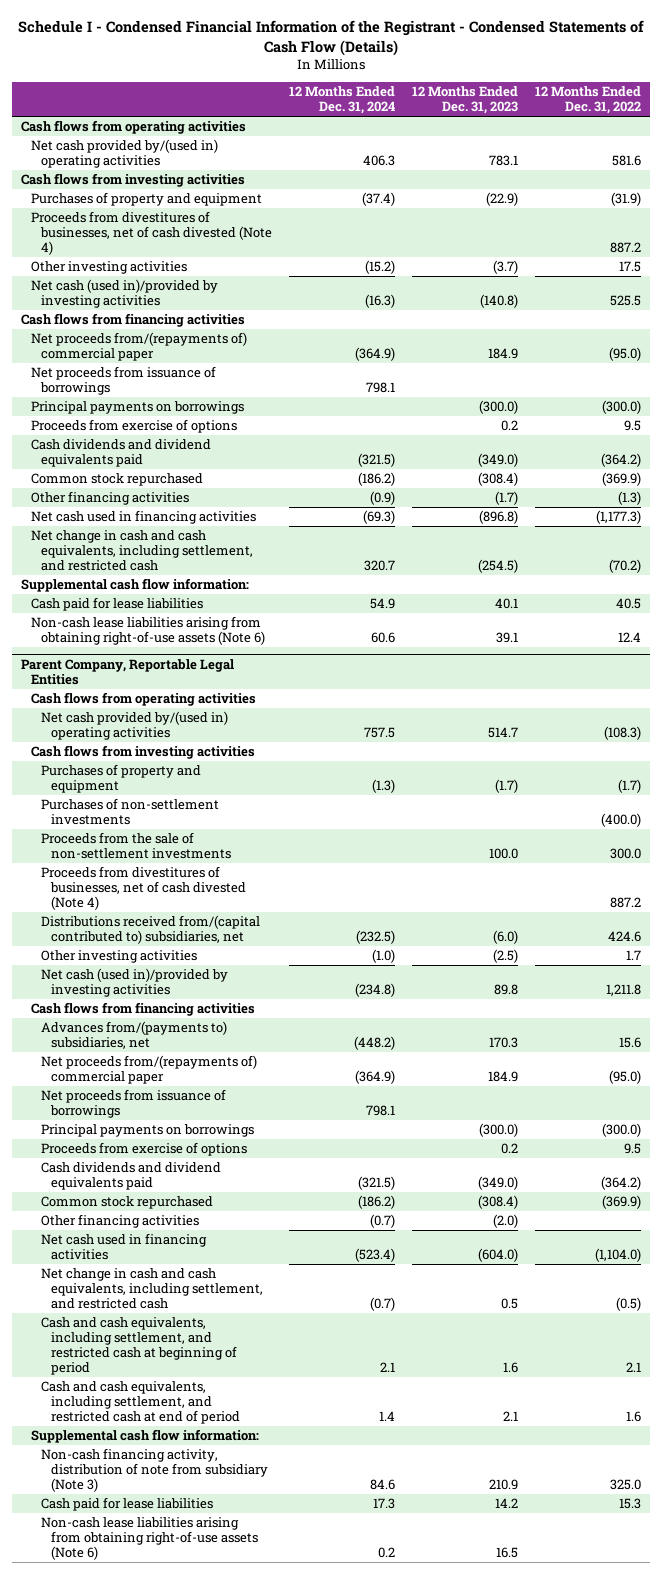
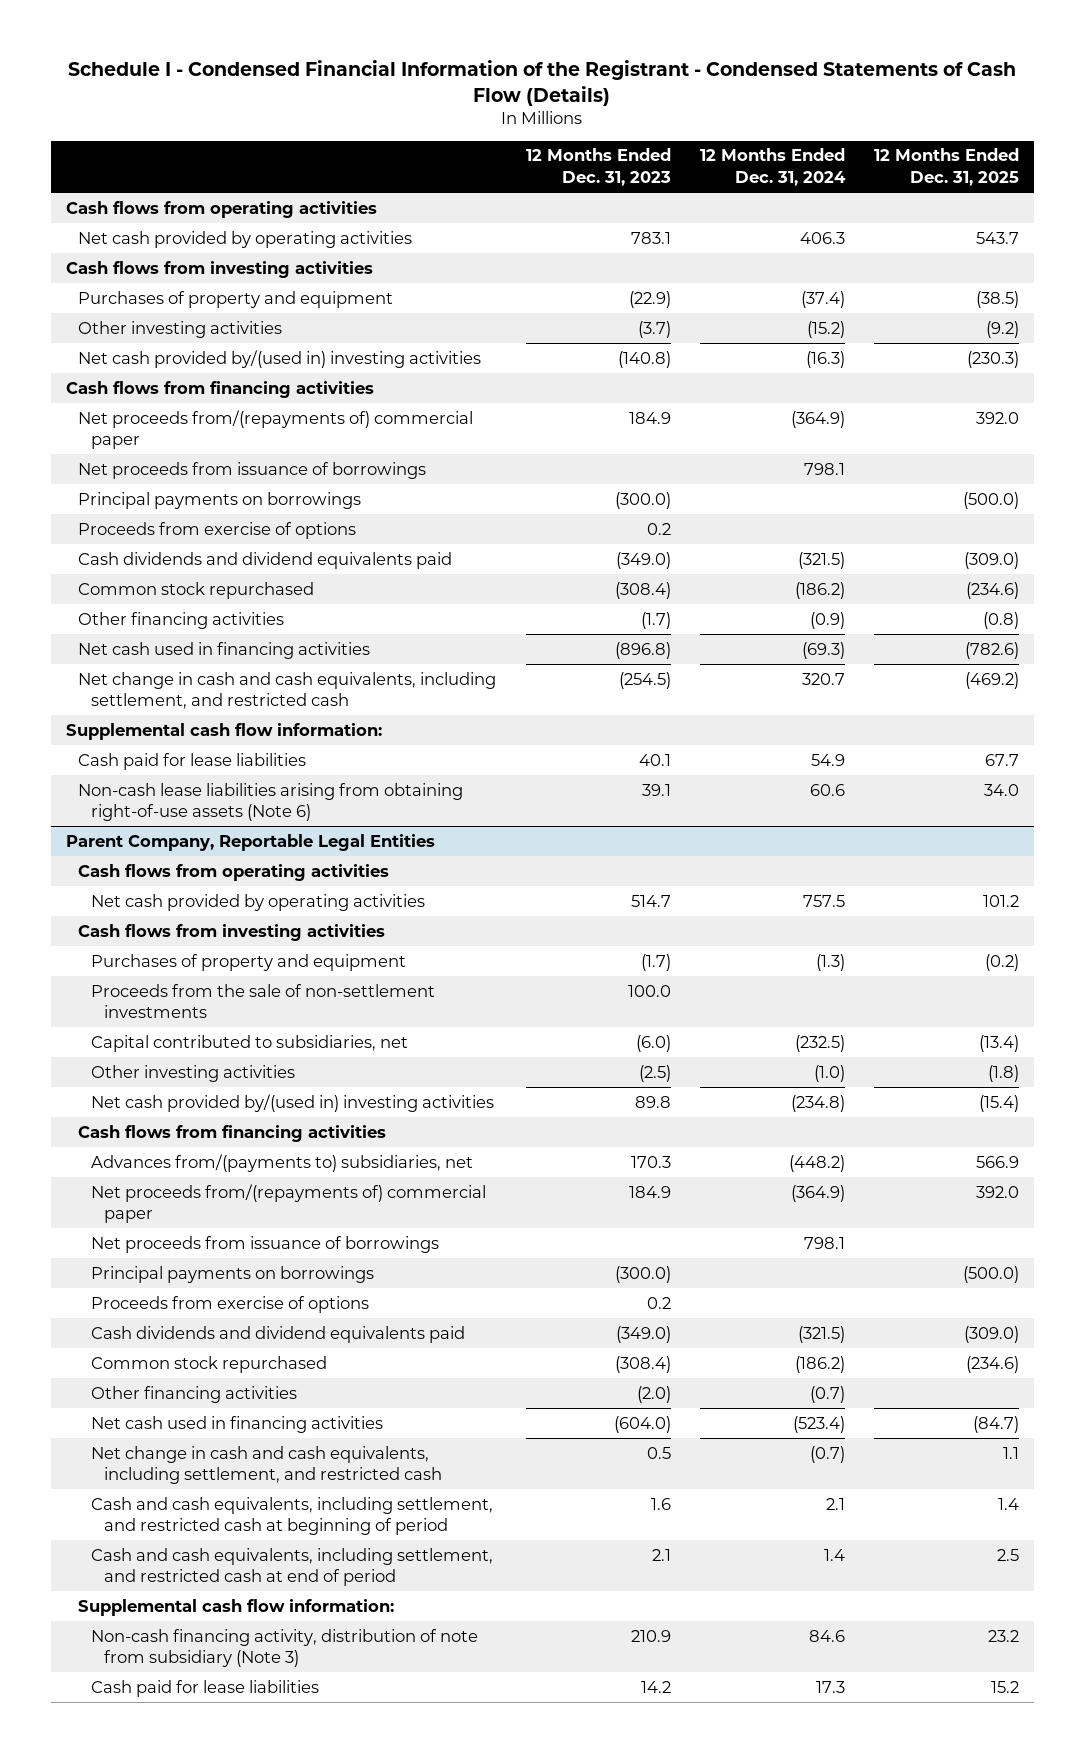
[535,86,642,115] 12 Months Ended Dec. 31, 2022 -> none
none -> [874,148,1020,186] 12 Months Ended Dec. 31, 2025
[30,139,218,169] Net cash provided by/(used in) operating activities -> [78,230,413,248] Net cash provided by operating activities
[30,211,273,255] Proceeds from divestitures of businesses, net of cash divested (Note 4) -> none
[30,279,218,309] Net cash (used in)/provided by investing activities -> [78,349,482,368] Net cash provided by/(used in) investing activities
[41,711,229,741] Net cash provided by/(used in) operating activities -> [91,893,426,911] Net cash provided by operating activities
[41,798,220,826] Purchases of non-settlement investments -> none
[41,866,247,910] Proceeds from divestitures of businesses, net of cash divested (Note 4) -> none
[41,915,261,945] Distributions received from/(capital contributed to) subsidiaries, net -> [91,1034,409,1052] Capital contributed to subsidiaries, net
[41,968,229,998] Net cash (used in)/provided by investing activities -> [91,1093,495,1112] Net cash provided by/(used in) investing activities
[41,1517,259,1560] Non-cash lease liabilities arising from obtaining right-of-use assets (Note 6) -> none

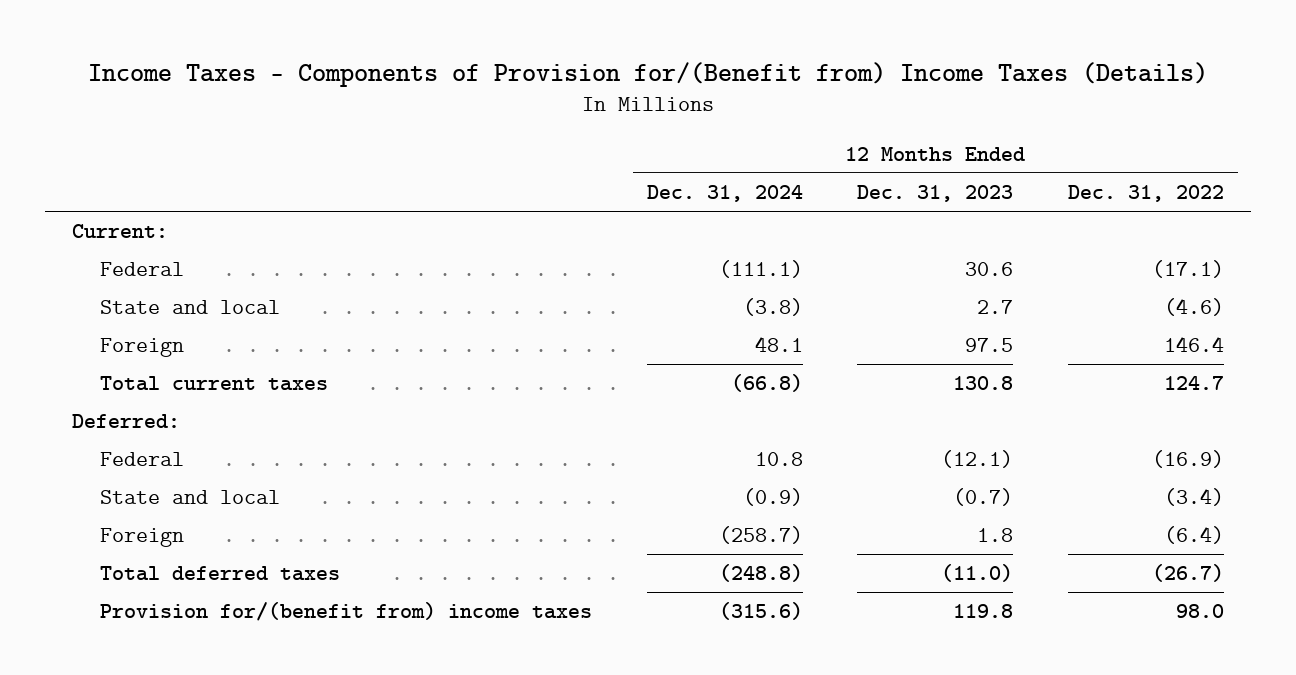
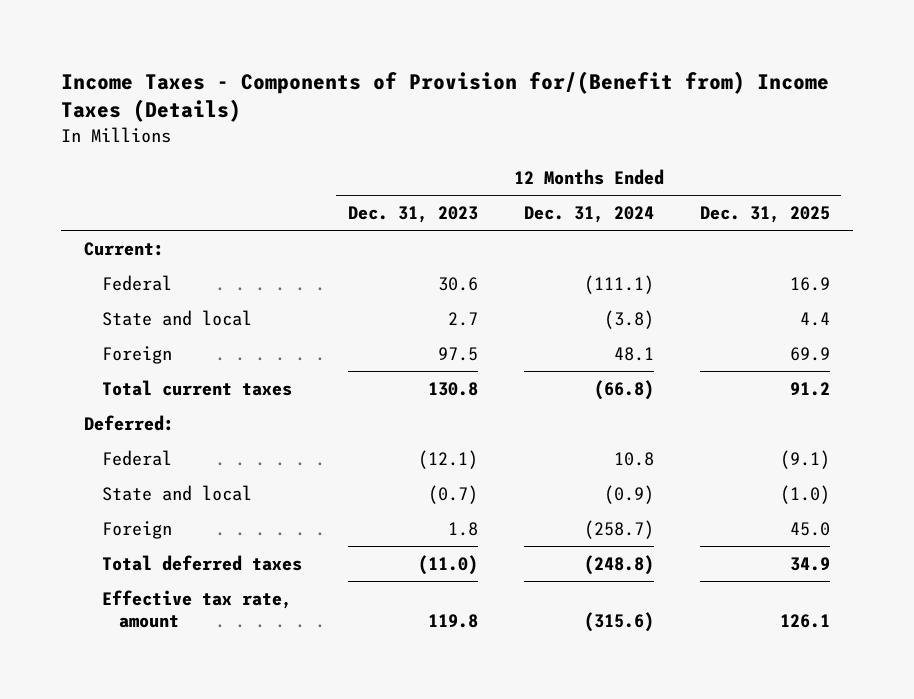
[1067,184,1224,202] Dec. 31, 2022 -> none
none -> [699,206,830,224] Dec. 31, 2025
[100,602,593,622] Provision for/(benefit from) income taxes -> [101,590,292,629] Effective tax rate, amount

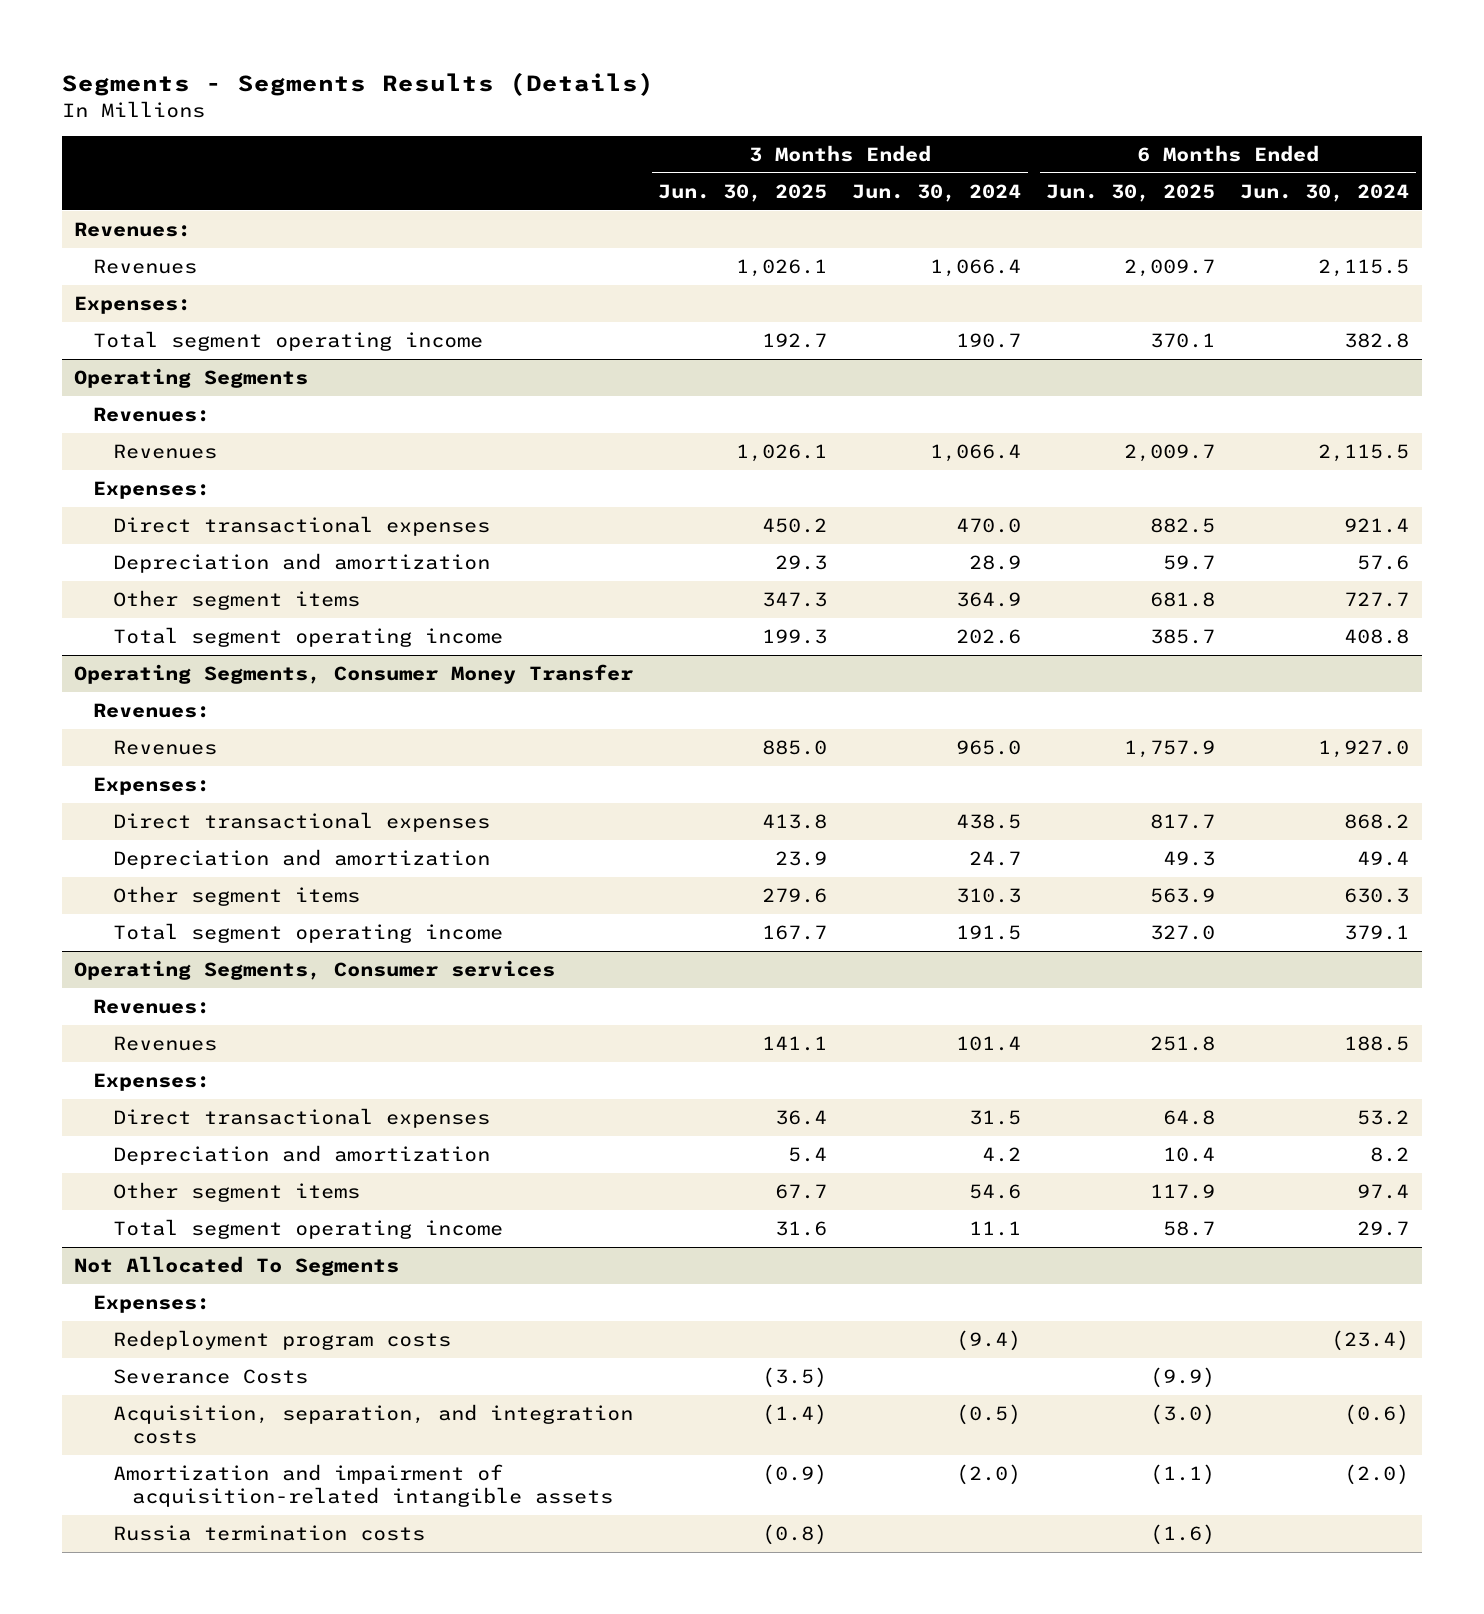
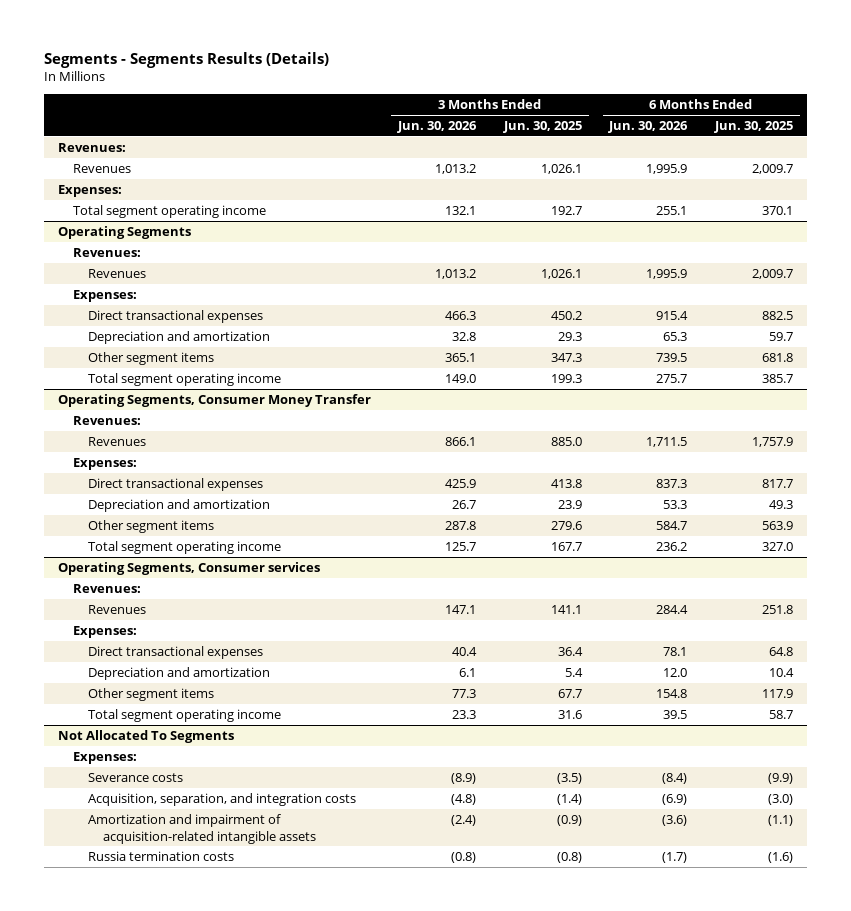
[852,184,1022,203] Jun. 30, 2024 -> none
[1240,184,1410,203] Jun. 30, 2024 -> none
none -> [397,121,478,134] Jun. 30, 2026
none -> [608,121,689,134] Jun. 30, 2026
[112,1330,451,1351] Redeployment program costs -> none
[112,1369,308,1385] Severance Costs -> [87,773,183,783] Severance costs

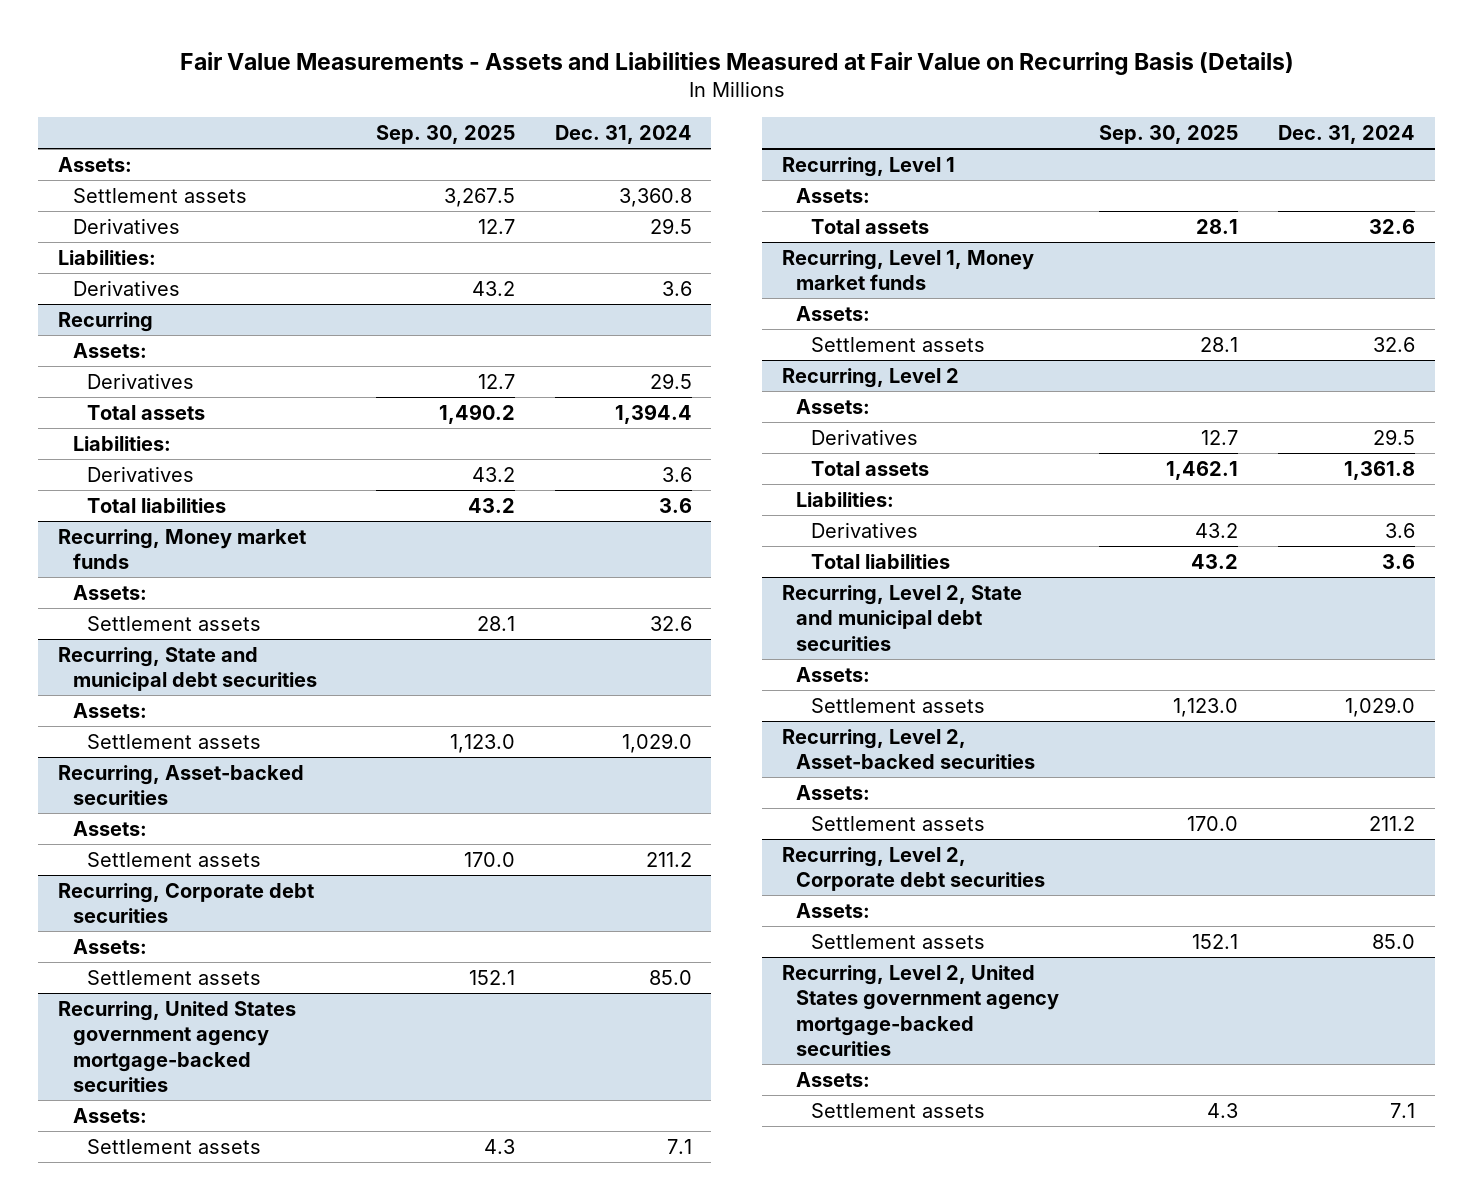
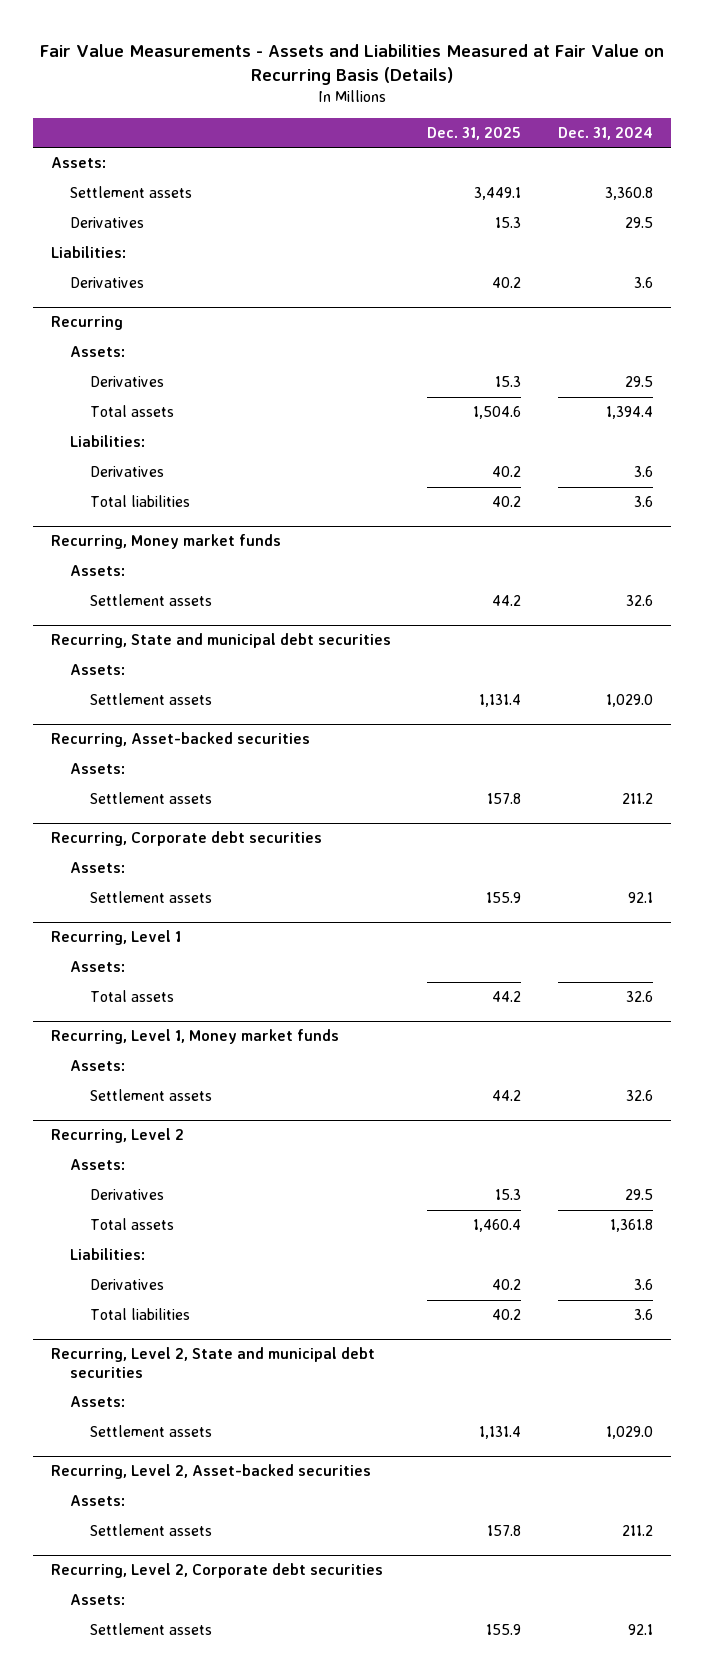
[375,124,515,144] Sep. 30, 2025 -> none
none -> [427,126,522,140] Dec. 31, 2025
[58,1000,297,1093] Recurring, United States government agency mortgage-backed securities -> none
[72,1107,147,1123] Assets: -> none
[87,1138,262,1154] Settlement assets -> none
[648,969,692,985] 85.0 -> [627,892,653,904] 92.1
[781,964,1060,1057] Recurring, Level 2, United States government agency mortgage-backed securities -> none
[796,1071,871,1087] Assets: -> none
[810,1102,985,1118] Settlement assets -> none
[1371,933,1415,949] 85.0 -> [627,1624,653,1636] 92.1

